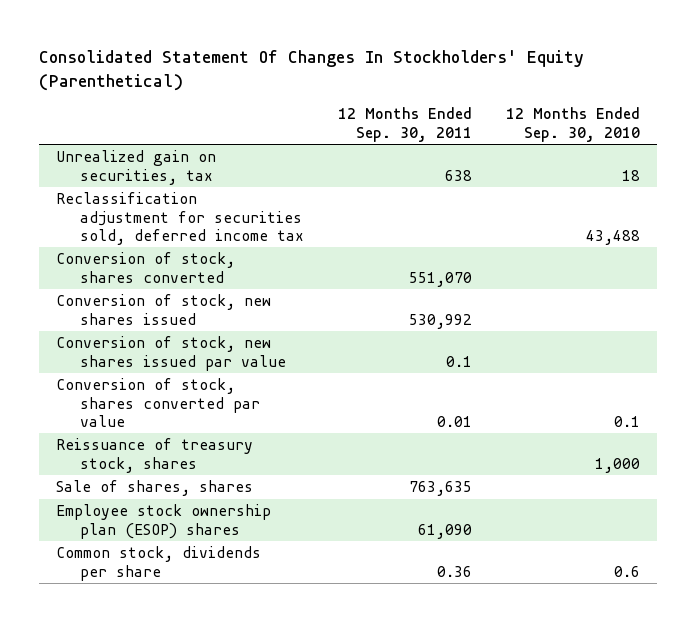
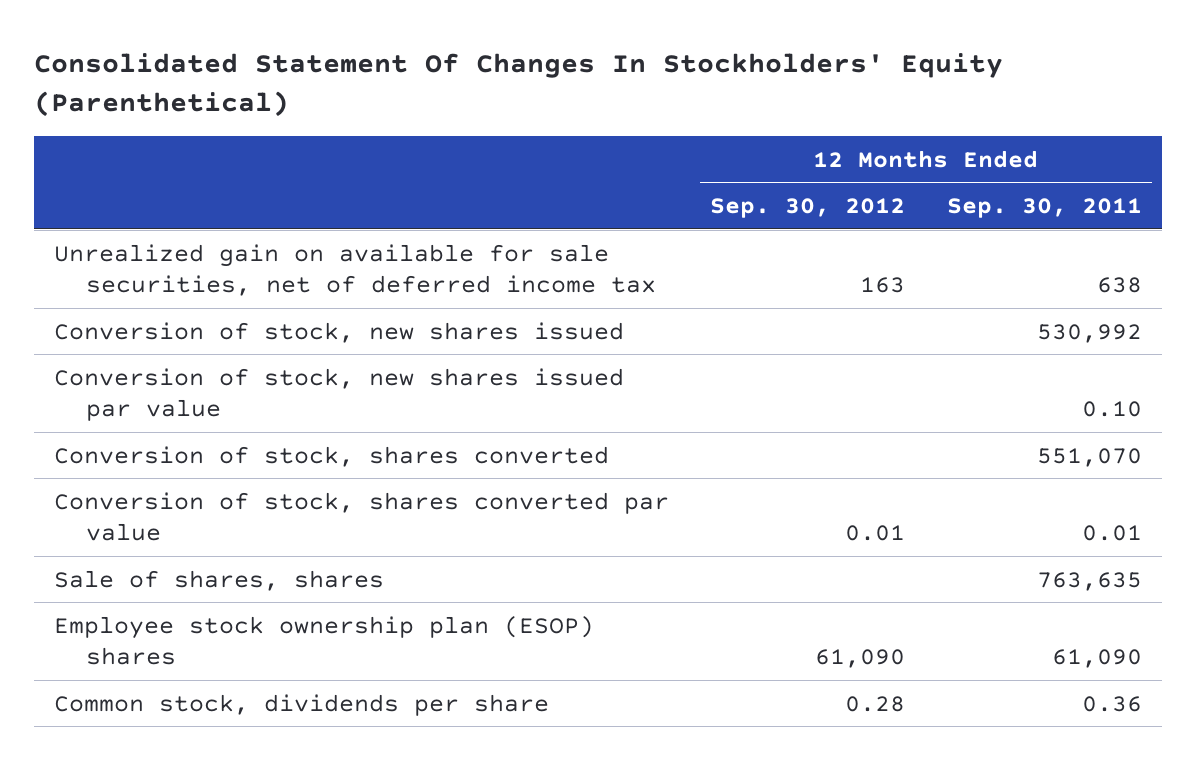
[505,107,640,142] 12 Months Ended Sep. 30, 2010 -> none
none -> [710,197,906,218] Sep. 30, 2012
[55,192,304,245] Reclassification adjustment for securities sold, deferred income tax -> none
[55,150,216,185] Unrealized gain on securities, tax -> [54,243,656,296] Unrealized gain on available for sale securities, net of deferred income tax
[445,355,472,367] 0.1 -> [1081,400,1142,417] 0.10
[55,252,235,283] Conversion of stock, shares converted -> [54,445,610,467] Conversion of stock, shares converted
[55,438,253,473] Reissuance of treasury stock, shares -> none

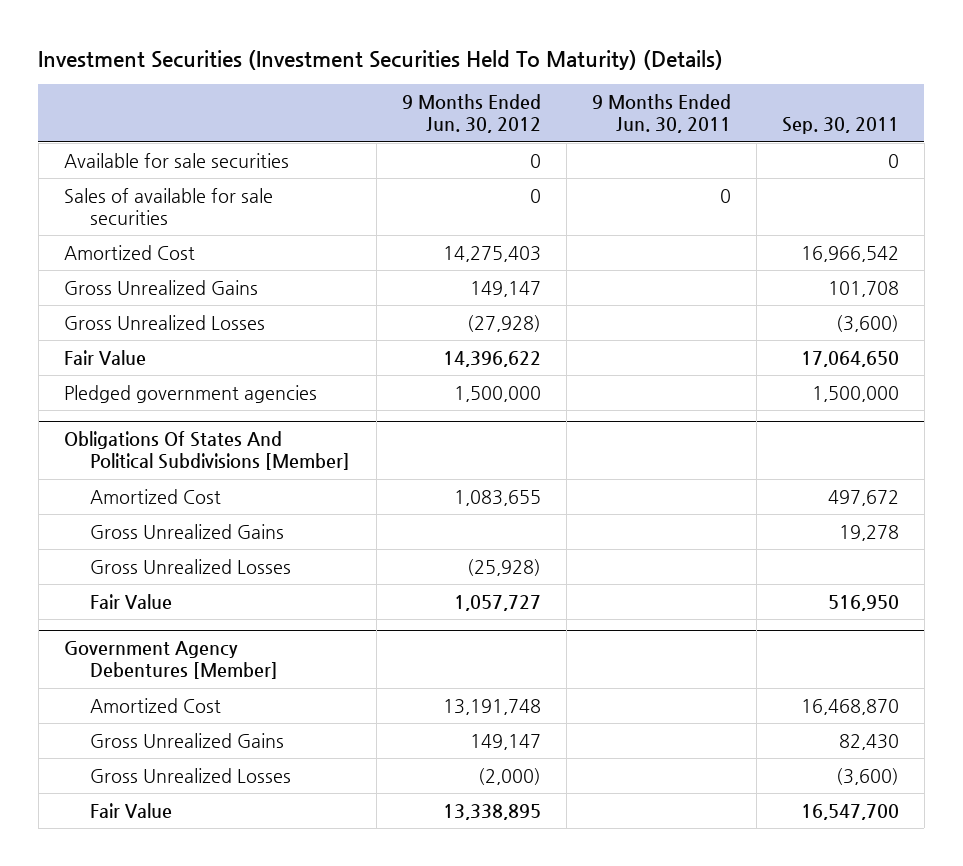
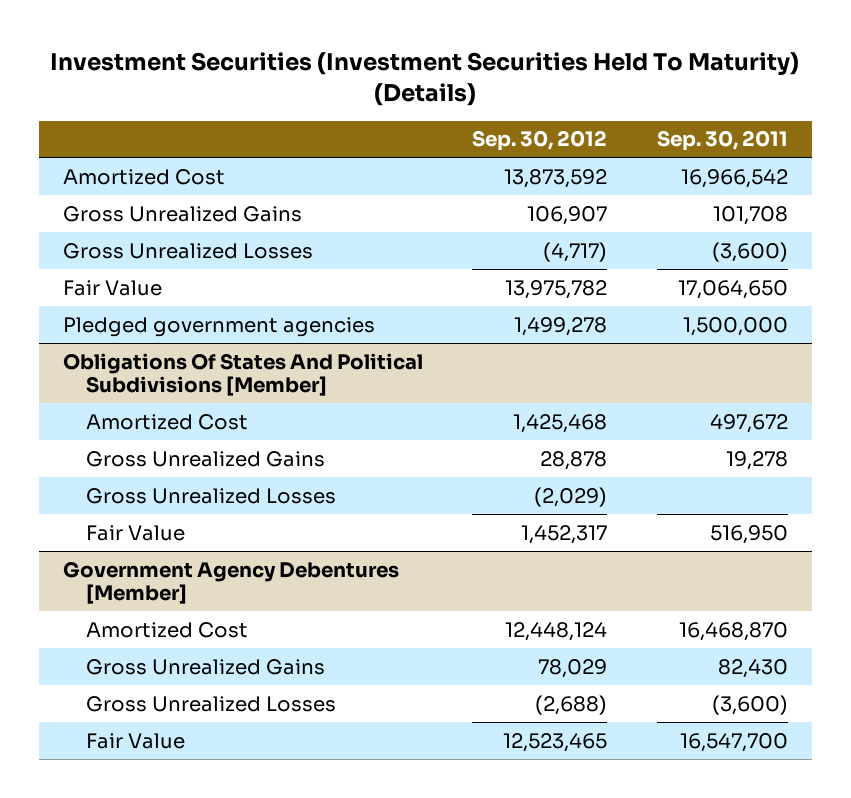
[401,94,541,134] 9 Months Ended Jun. 30, 2012 -> none
[591,94,731,134] 9 Months Ended Jun. 30, 2011 -> none
none -> [472,130,608,152] Sep. 30, 2012
[63,152,289,168] Available for sale securities -> none
[63,187,273,226] Sales of available for sale securities -> none

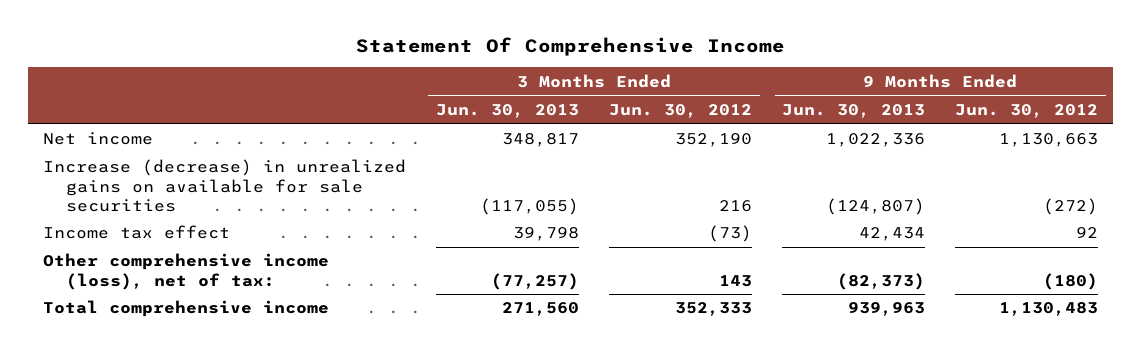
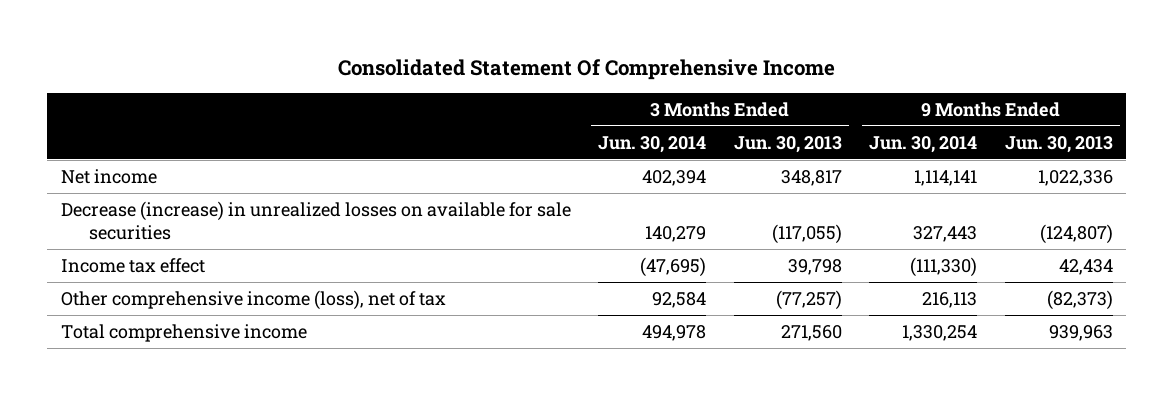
[355,36,785,56] Statement Of Comprehensive Income -> [337,59,835,81] Consolidated Statement Of Comprehensive Income
[609,103,753,118] Jun. 30, 2012 -> none
[955,103,1099,118] Jun. 30, 2012 -> none
none -> [598,135,707,153] Jun. 30, 2014
none -> [869,135,978,153] Jun. 30, 2014
[42,159,406,212] Increase (decrease) in unrealized gains on available for sale securities -> [60,200,571,241] Decrease (increase) in unrealized losses on available for sale securities
[42,253,329,290] Other comprehensive income (loss), net of tax: -> [60,289,446,310] Other comprehensive income (loss), net of tax

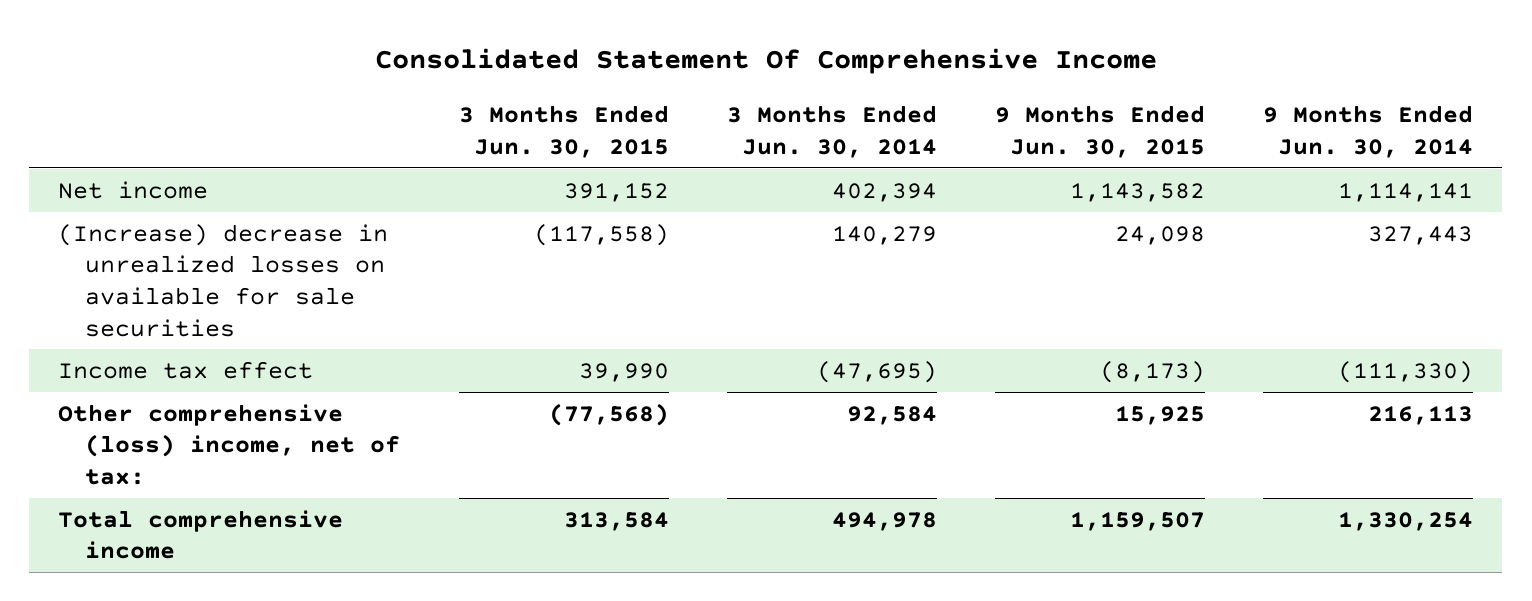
[733,135,842,153] Jun. 30, 2013 -> none
[1004,135,1113,153] Jun. 30, 2013 -> none
none -> [458,105,669,158] 3 Months Ended Jun. 30, 2015
none -> [995,105,1206,158] 9 Months Ended Jun. 30, 2015
[60,200,571,241] Decrease (increase) in unrealized losses on available for sale securities -> [58,223,389,337] (Increase) decrease in unrealized losses on available for sale securities
[60,289,446,310] Other comprehensive income (loss), net of tax -> [58,403,401,485] Other comprehensive (loss) income, net of tax:

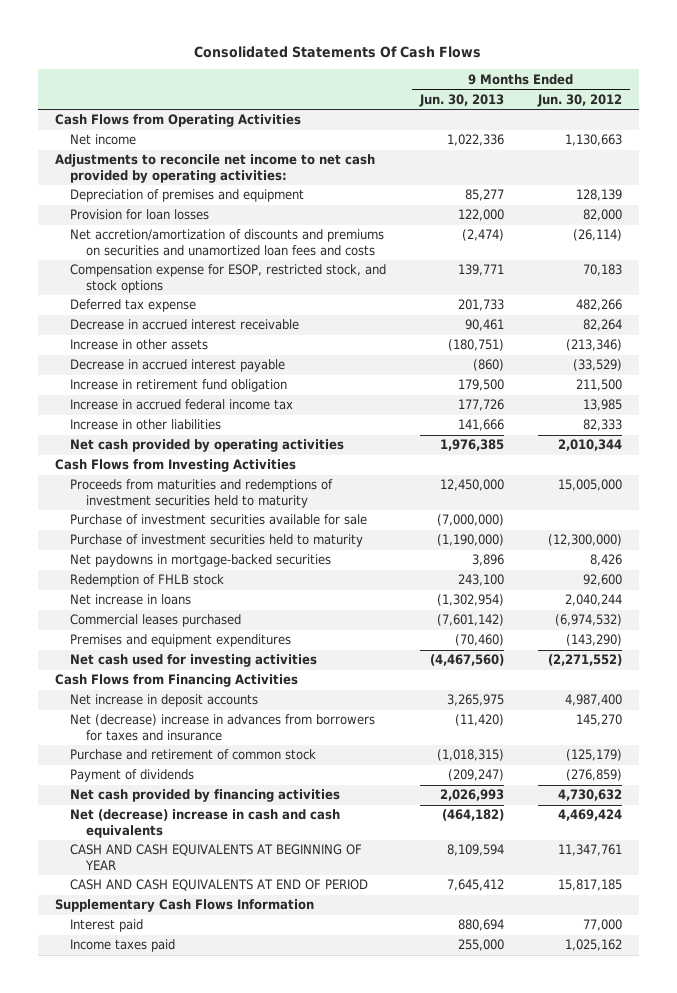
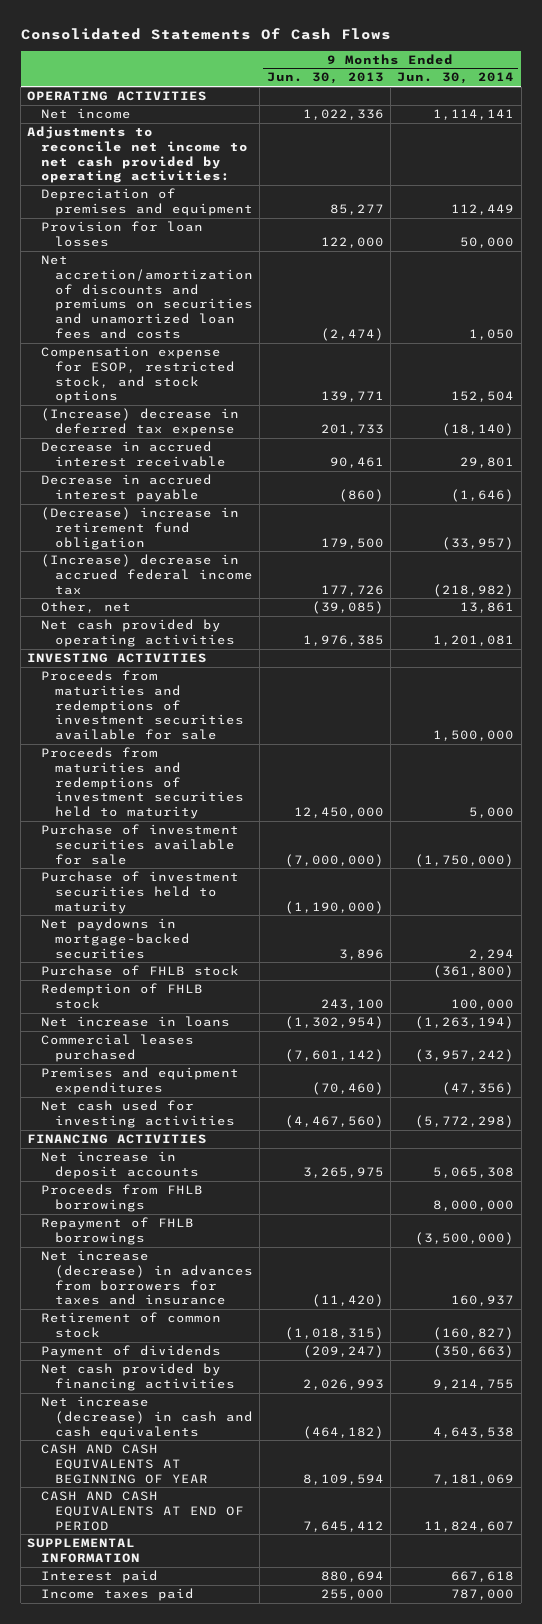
[536,93,622,107] Jun. 30, 2012 -> none
none -> [397,72,515,85] Jun. 30, 2014
[54,114,301,128] Cash Flows from Operating Activities -> [27,91,208,102] OPERATING ACTIVITIES
[70,299,197,313] Deferred tax expense -> [41,408,240,436] (Increase) decrease in deferred tax expense
[70,339,209,351] Increase in other assets -> none
[70,379,288,393] Increase in retirement fund obligation -> [41,507,240,550] (Decrease) increase in retirement fund obligation
[70,399,294,411] Increase in accrued federal income tax -> [41,554,253,595] (Increase) decrease in accrued federal income tax
[70,419,222,431] Increase in other liabilities -> [41,601,132,614] Other, net
[458,419,505,432] 141,666 -> [311,601,384,615] (39,085)
[54,459,296,473] Cash Flows from Investing Activities -> [27,653,208,664] INVESTING ACTIVITIES
none -> [41,670,244,741] Proceeds from maturities and redemptions of investment securities available for sale
none -> [41,965,240,977] Purchase of FHLB stock
[54,674,298,688] Cash Flows from Financing Activities -> [27,1134,208,1145] FINANCING ACTIVITIES
none -> [41,1184,204,1212] Proceeds from FHLB borrowings
none -> [41,1217,195,1245] Repayment of FHLB borrowings
[70,714,376,741] Net (decrease) increase in advances from borrowers for taxes and insurance -> [41,1250,253,1306] Net increase (decrease) in advances from borrowers for taxes and insurance
[70,749,317,761] Purchase and retirement of common stock -> [41,1312,222,1338] Retirement of common stock
[70,809,341,838] Net (decrease) increase in cash and cash equivalents -> [41,1396,253,1439] Net increase (decrease) in cash and cash equivalents
[54,899,314,913] Supplementary Cash Flows Information -> [27,1538,141,1563] SUPPLEMENTAL INFORMATION

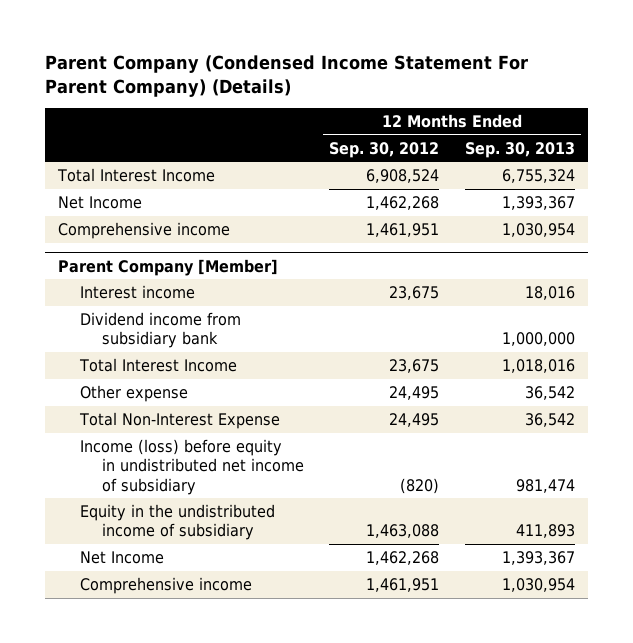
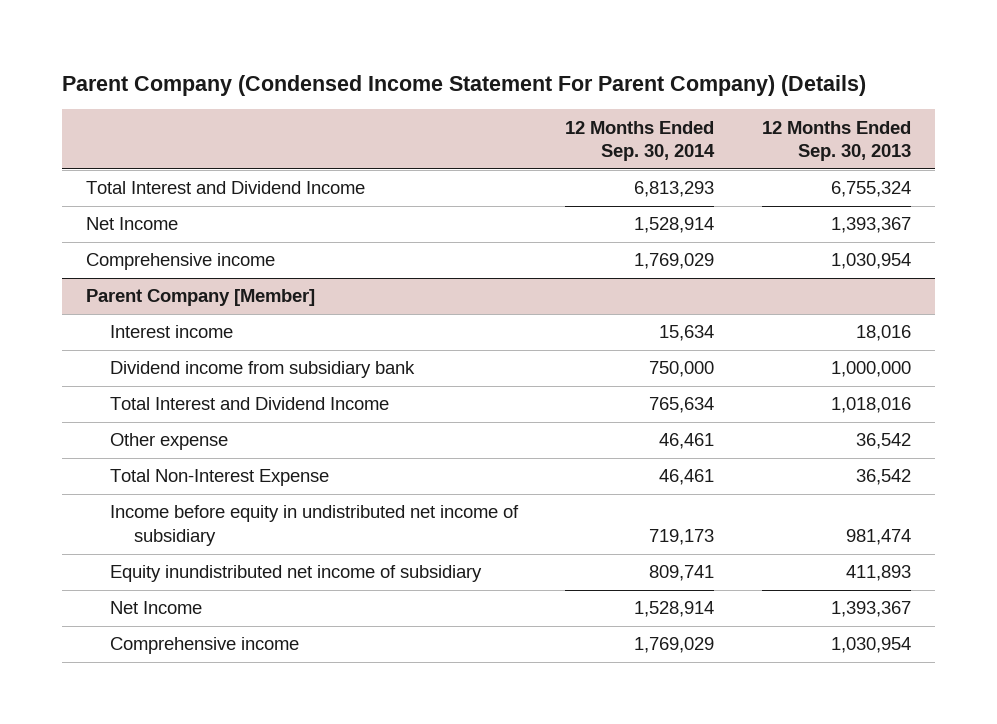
[329,141,440,158] Sep. 30, 2012 -> none
none -> [565,120,716,162] 12 Months Ended Sep. 30, 2014
[57,167,216,182] Total Interest Income -> [85,181,365,195] Total Interest and Dividend Income
[78,357,237,372] Total Interest Income -> [109,397,389,411] Total Interest and Dividend Income
[79,438,304,495] Income (loss) before equity in undistributed net income of subsidiary -> [109,505,519,547] Income before equity in undistributed net income of subsidiary
[79,503,275,541] Equity in the undistributed income of subsidiary -> [109,565,482,583] Equity inundistributed net income of subsidiary

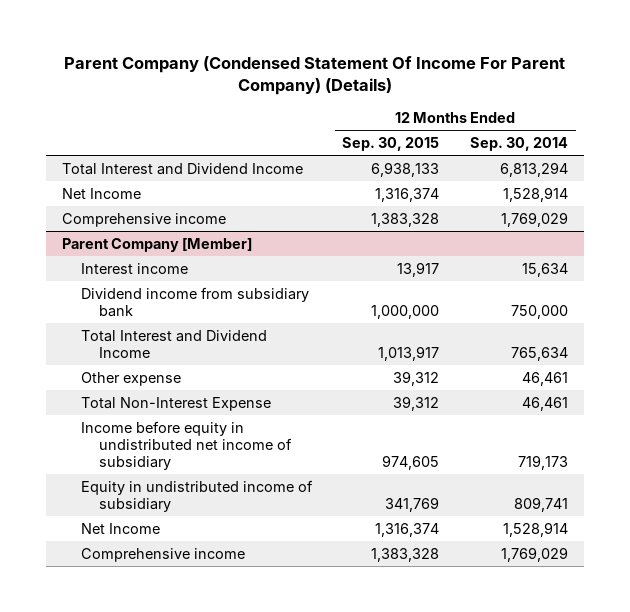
[62,74,867,96] Parent Company (Condensed Income Statement For Parent Company) (Details) -> [63,55,565,95] Parent Company (Condensed Statement Of Income For Parent Company) (Details)
[762,120,912,162] 12 Months Ended Sep. 30, 2013 -> none
none -> [342,136,440,151] Sep. 30, 2015
[634,181,715,198] 6,813,293 -> [500,161,569,177] 6,813,294
[109,565,482,583] Equity inundistributed net income of subsidiary -> [80,479,313,512] Equity in undistributed income of subsidiary

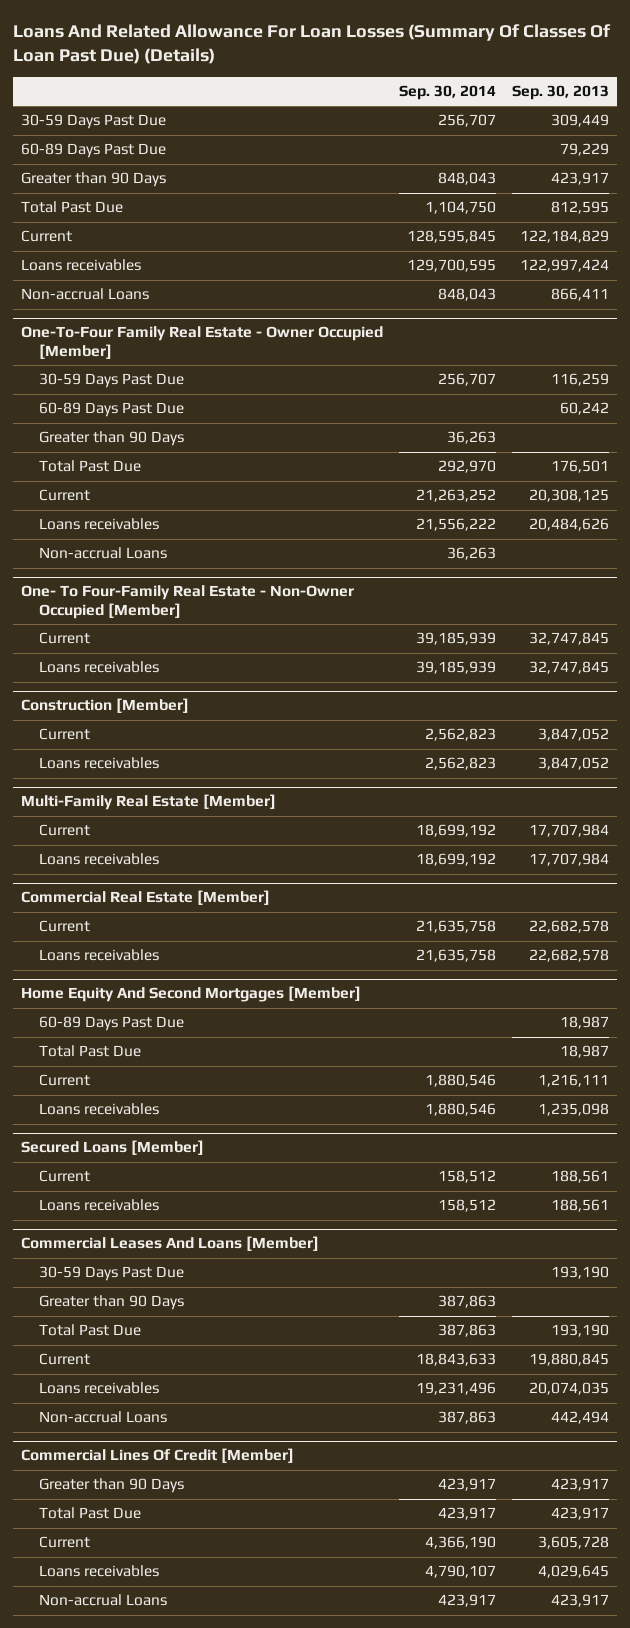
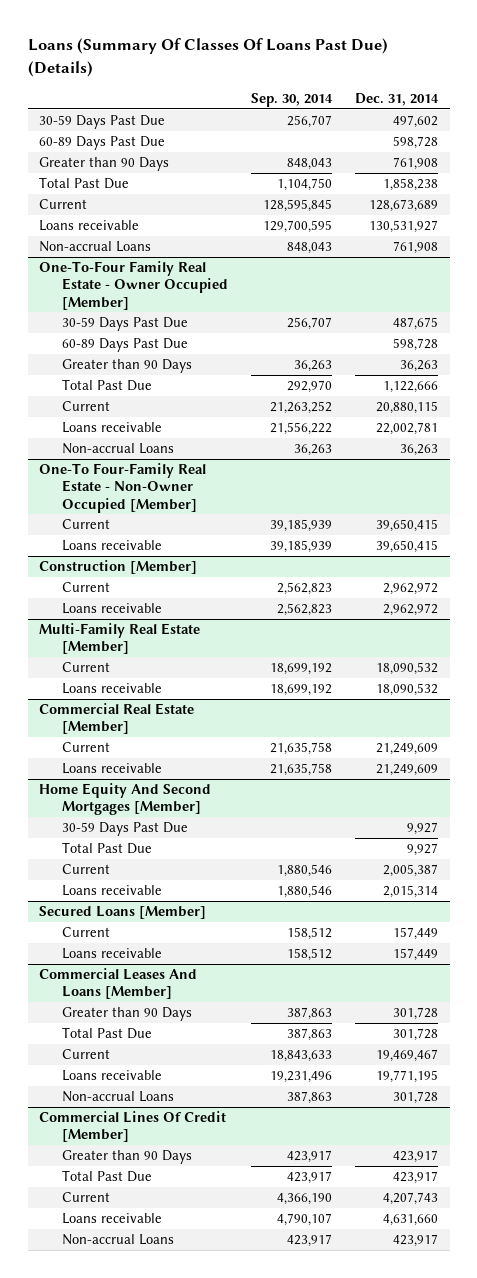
[12,23,611,65] Loans And Related Allowance For Loan Losses (Summary Of Classes Of Loan Past Due) (Details) -> [27,38,388,77] Loans (Summary Of Classes Of Loans Past Due) (Details)
[512,84,610,100] Sep. 30, 2013 -> none
none -> [355,92,440,106] Dec. 31, 2014
[20,259,141,272] Loans receivables -> [39,220,140,232] Loans receivable
[38,518,159,531] Loans receivables -> [62,422,163,434] Loans receivable
[20,585,354,619] One- To Four-Family Real Estate - Non-Owner Occupied [Member] -> [39,463,207,513] One-To Four-Family Real Estate - Non-Owner Occupied [Member]
[38,661,159,674] Loans receivables -> [62,540,163,552] Loans receivable
[38,757,159,770] Loans receivables -> [62,603,163,615] Loans receivable
[38,853,159,866] Loans receivables -> [62,683,163,695] Loans receivable
[38,949,159,962] Loans receivables -> [62,763,163,775] Loans receivable
[38,1016,184,1032] 60-89 Days Past Due -> none
none -> [62,822,189,837] 30-59 Days Past Due
[38,1103,159,1116] Loans receivables -> [62,885,163,897] Loans receivable
[38,1199,159,1212] Loans receivables -> [62,948,163,960] Loans receivable
[38,1266,184,1282] 30-59 Days Past Due -> none
[38,1382,159,1395] Loans receivables -> [62,1070,163,1082] Loans receivable
[38,1565,159,1578] Loans receivables -> [62,1213,163,1225] Loans receivable

